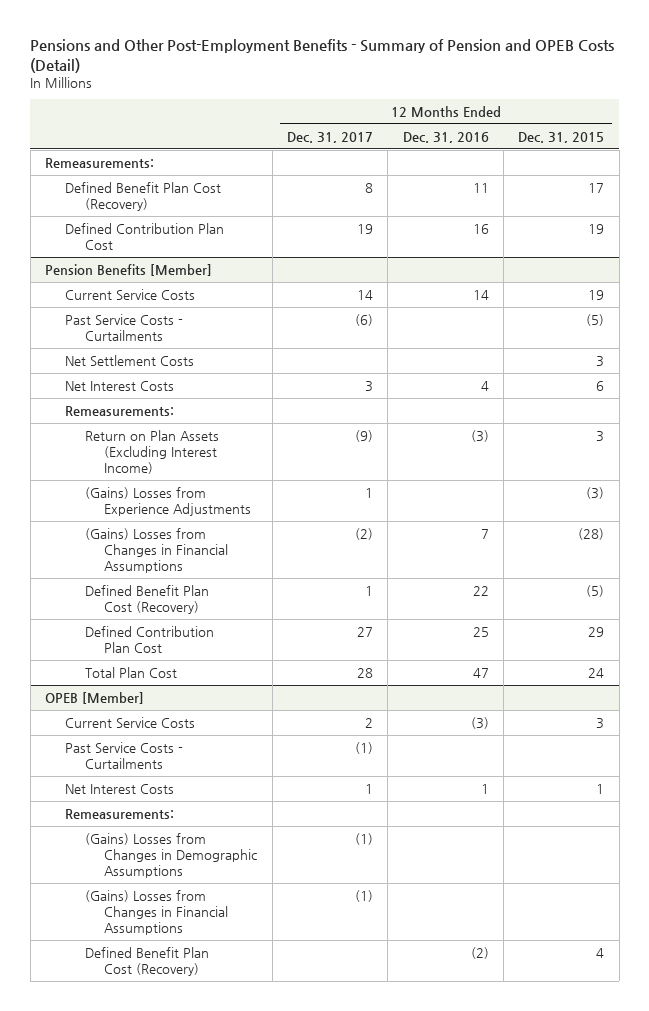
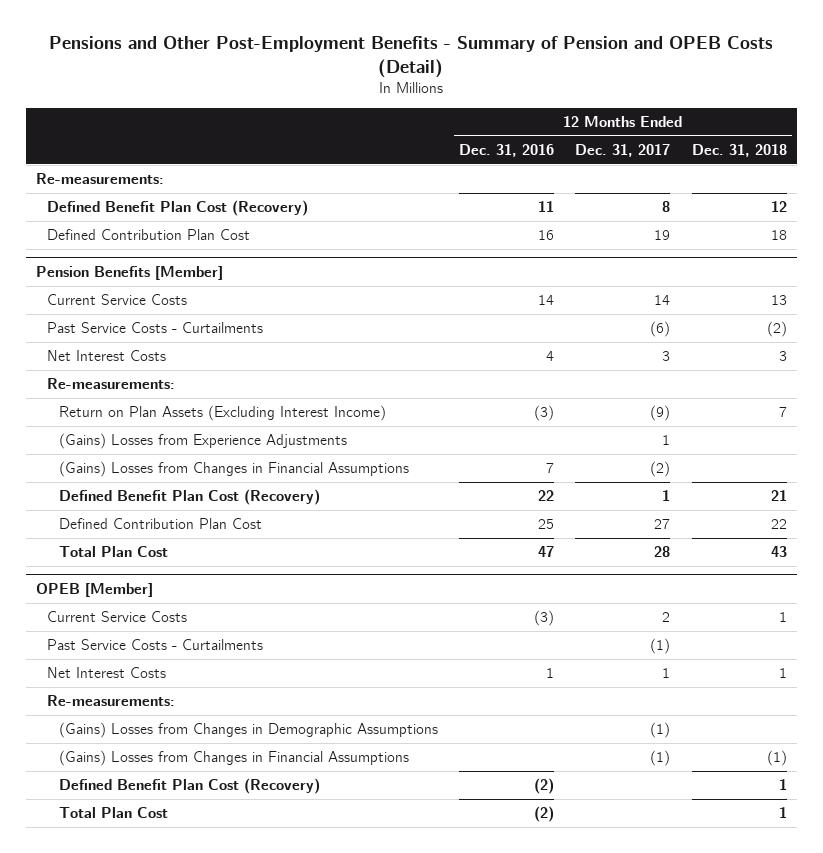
[518,131,605,143] Dec. 31, 2015 -> none
none -> [691,143,787,157] Dec. 31, 2018
[44,157,154,168] Remeasurements: -> [36,173,165,185] Re-measurements:
[64,354,194,366] Net Settlement Costs -> none
[64,405,174,416] Remeasurements: -> [47,378,176,390] Re-measurements:
[64,808,174,819] Remeasurements: -> [47,695,176,707] Re-measurements:
none -> [58,807,168,819] Total Plan Cost

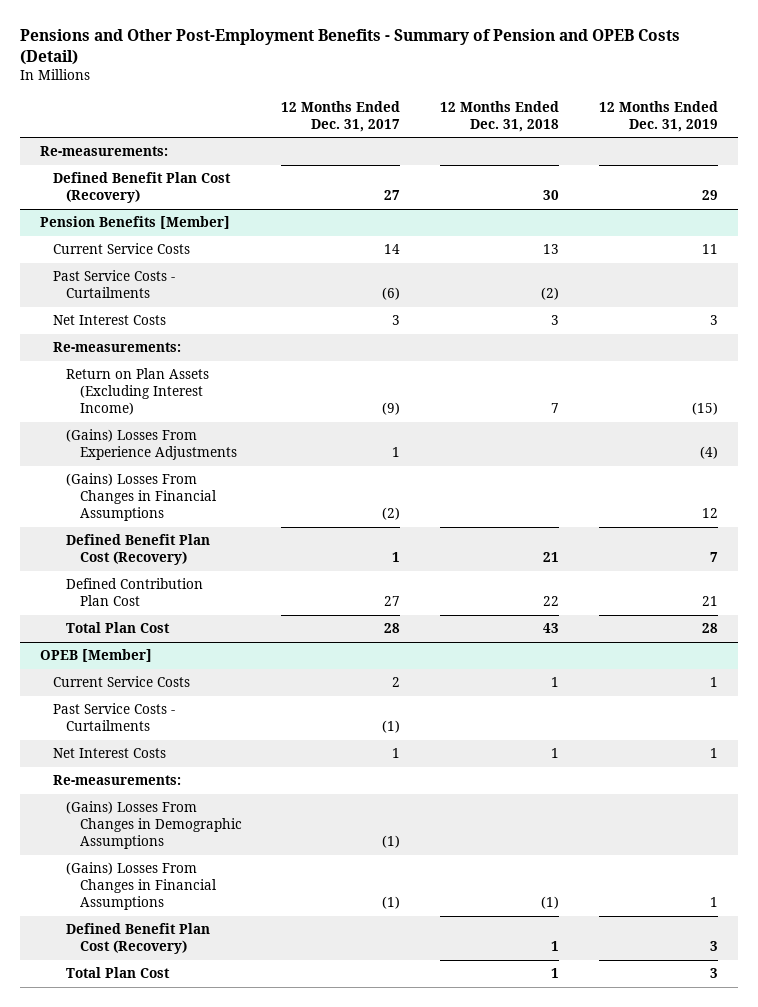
[458,143,554,157] Dec. 31, 2016 -> none
none -> [598,100,718,132] 12 Months Ended Dec. 31, 2019
[47,229,251,241] Defined Contribution Plan Cost -> none
[662,201,671,213] 8 -> [384,190,401,201] 27
[770,201,787,213] 12 -> [542,190,559,201] 30
[58,433,347,450] (Gains) Losses from Experience Adjustments -> [66,429,237,461] (Gains) Losses From Experience Adjustments
[58,461,409,478] (Gains) Losses from Changes in Financial Assumptions -> [66,473,217,522] (Gains) Losses From Changes in Financial Assumptions
[58,722,438,739] (Gains) Losses from Changes in Demographic Assumptions -> [66,801,242,850] (Gains) Losses From Changes in Demographic Assumptions
[58,750,409,767] (Gains) Losses from Changes in Financial Assumptions -> [66,862,217,911] (Gains) Losses From Changes in Financial Assumptions

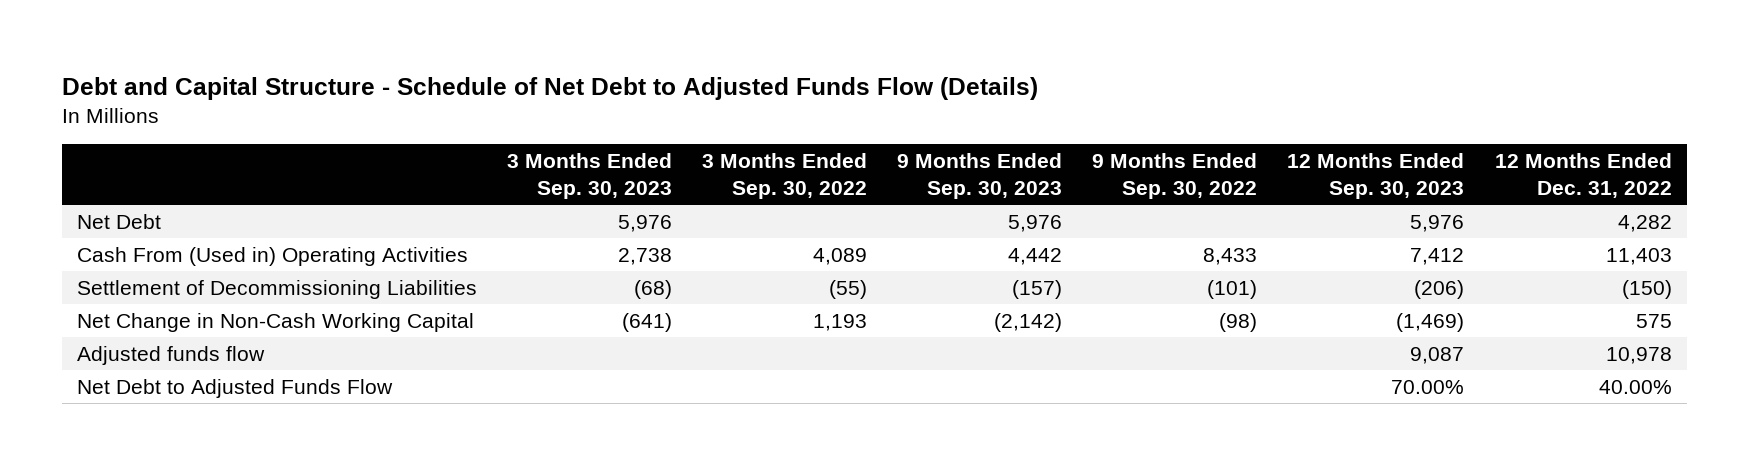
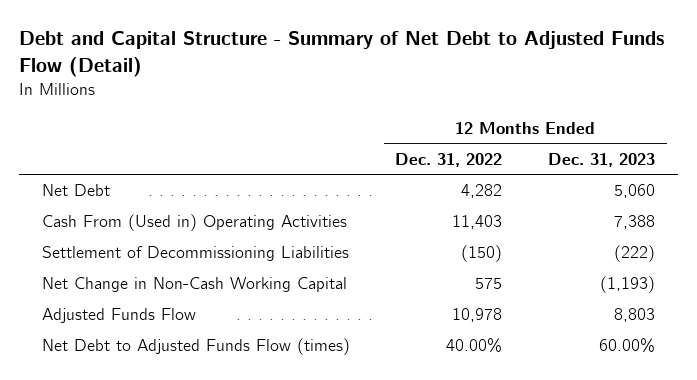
[61,76,1038,100] Debt and Capital Structure - Schedule of Net Debt to Adjusted Funds Flow (Details) -> [18,31,664,78] Debt and Capital Structure - Summary of Net Debt to Adjusted Funds Flow (Detail)
[506,153,672,200] 3 Months Ended Sep. 30, 2023 -> none
[701,153,867,200] 3 Months Ended Sep. 30, 2022 -> none
[897,153,1063,200] 9 Months Ended Sep. 30, 2023 -> none
[1092,153,1258,200] 9 Months Ended Sep. 30, 2022 -> none
[1287,153,1465,200] 12 Months Ended Sep. 30, 2023 -> none
none -> [548,152,656,167] Dec. 31, 2023
[76,345,265,365] Adjusted funds flow -> [41,308,196,324] Adjusted Funds Flow
[76,378,393,398] Net Debt to Adjusted Funds Flow -> [41,338,350,356] Net Debt to Adjusted Funds Flow (times)

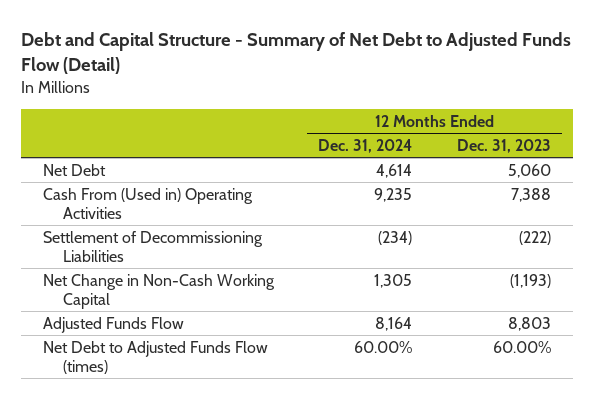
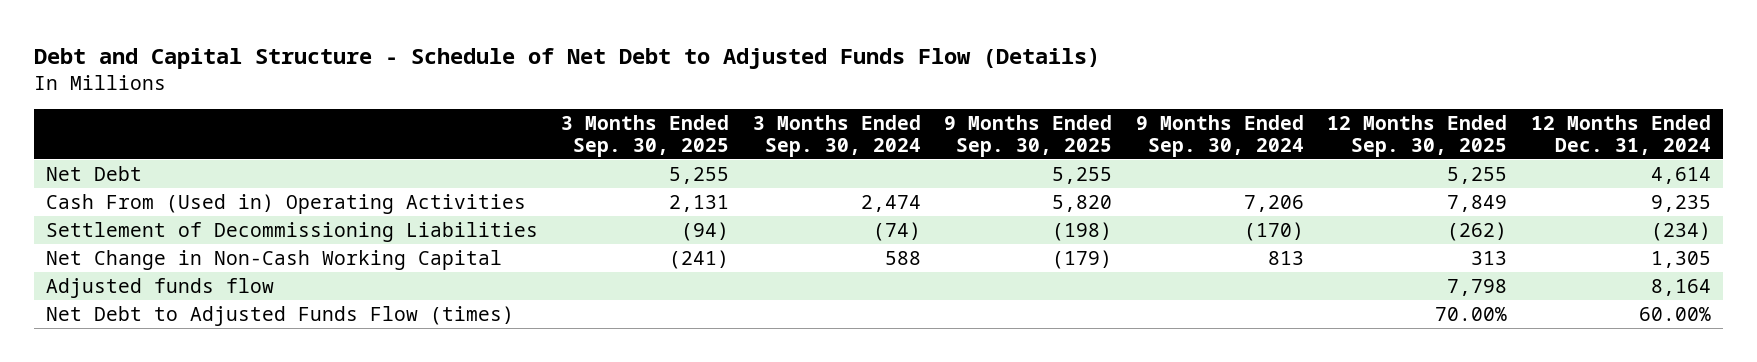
[20,31,571,74] Debt and Capital Structure - Summary of Net Debt to Adjusted Funds Flow (Detail) -> [33,47,1100,69] Debt and Capital Structure - Schedule of Net Debt to Adjusted Funds Flow (Details)
[456,138,551,153] Dec. 31, 2023 -> none
none -> [561,114,730,158] 3 Months Ended Sep. 30, 2025
none -> [752,114,921,158] 3 Months Ended Sep. 30, 2024
none -> [944,114,1113,158] 9 Months Ended Sep. 30, 2025
none -> [1135,114,1304,158] 9 Months Ended Sep. 30, 2024
none -> [1327,114,1508,158] 12 Months Ended Sep. 30, 2025
[42,316,184,333] Adjusted Funds Flow -> [45,277,274,298] Adjusted funds flow

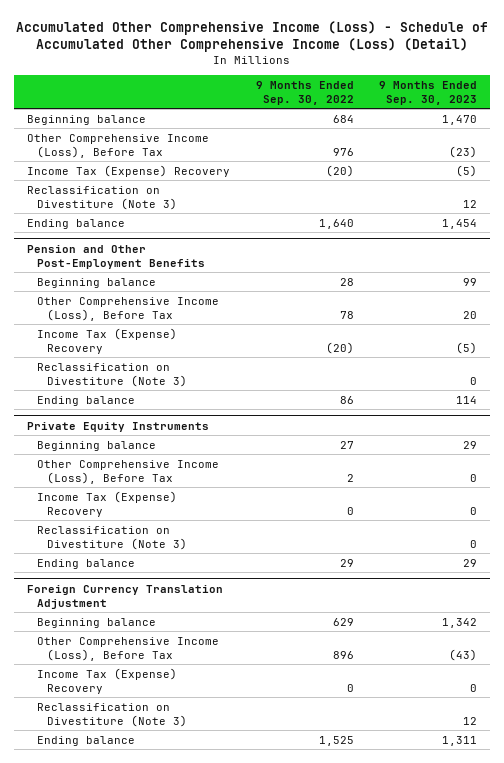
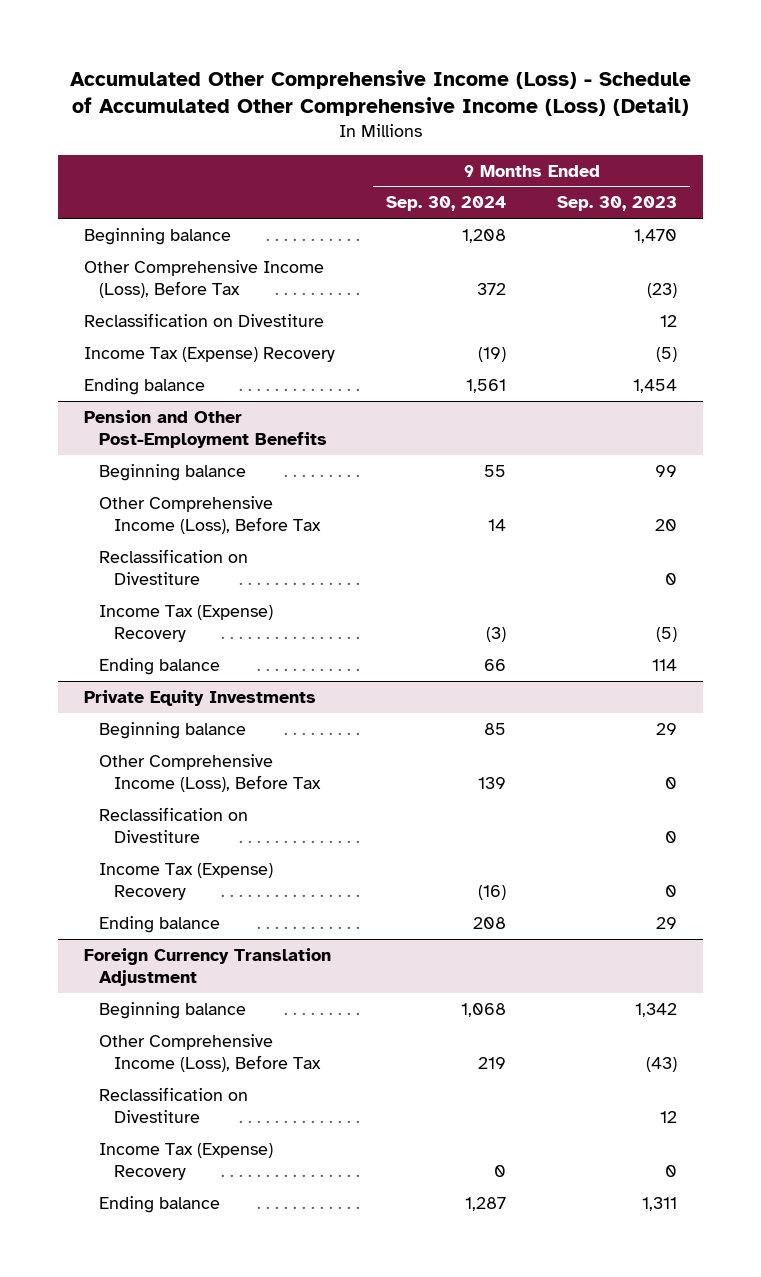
[255,80,354,105] 9 Months Ended Sep. 30, 2022 -> none
none -> [386,196,507,212] Sep. 30, 2024
none -> [83,312,324,327] Reclassification on Divestiture
[27,185,177,210] Reclassification on Divestiture (Note 3) -> none
none -> [98,548,248,586] Reclassification on Divestiture
[36,362,187,387] Reclassification on Divestiture (Note 3) -> none
[27,421,210,432] Private Equity Instruments -> [83,689,316,706] Private Equity Investments
none -> [98,806,248,844] Reclassification on Divestiture
[36,525,187,550] Reclassification on Divestiture (Note 3) -> none
none -> [98,1086,248,1124] Reclassification on Divestiture
[36,702,187,727] Reclassification on Divestiture (Note 3) -> none

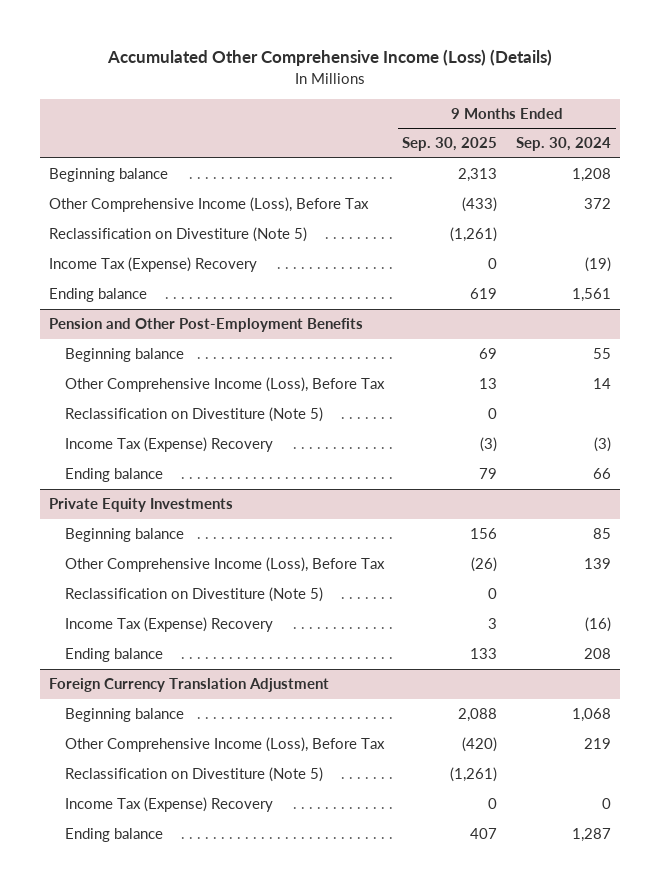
[69,69,691,117] Accumulated Other Comprehensive Income (Loss) - Schedule of Accumulated Other Comprehensive Income (Loss) (Detail) -> [107,49,553,67] Accumulated Other Comprehensive Income (Loss) (Details)
[557,196,678,212] Sep. 30, 2023 -> none
none -> [402,137,498,152] Sep. 30, 2025
[83,312,324,327] Reclassification on Divestiture -> [49,227,308,243] Reclassification on Divestiture (Note 5)
[98,548,248,586] Reclassification on Divestiture -> [64,407,323,423] Reclassification on Divestiture (Note 5)
[98,806,248,844] Reclassification on Divestiture -> [64,587,323,603] Reclassification on Divestiture (Note 5)
[98,1086,248,1124] Reclassification on Divestiture -> [64,767,323,783] Reclassification on Divestiture (Note 5)

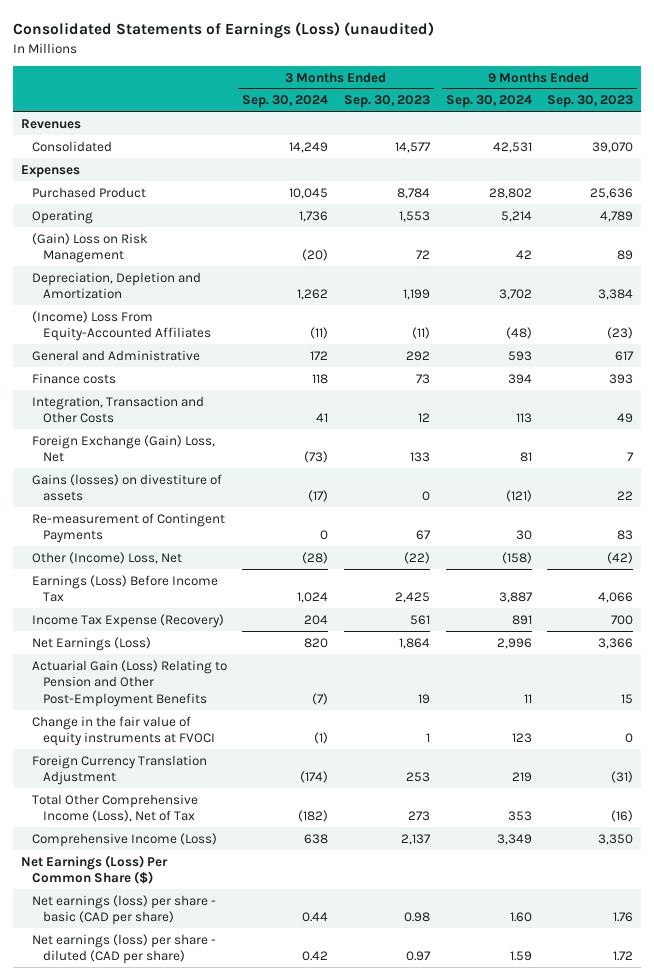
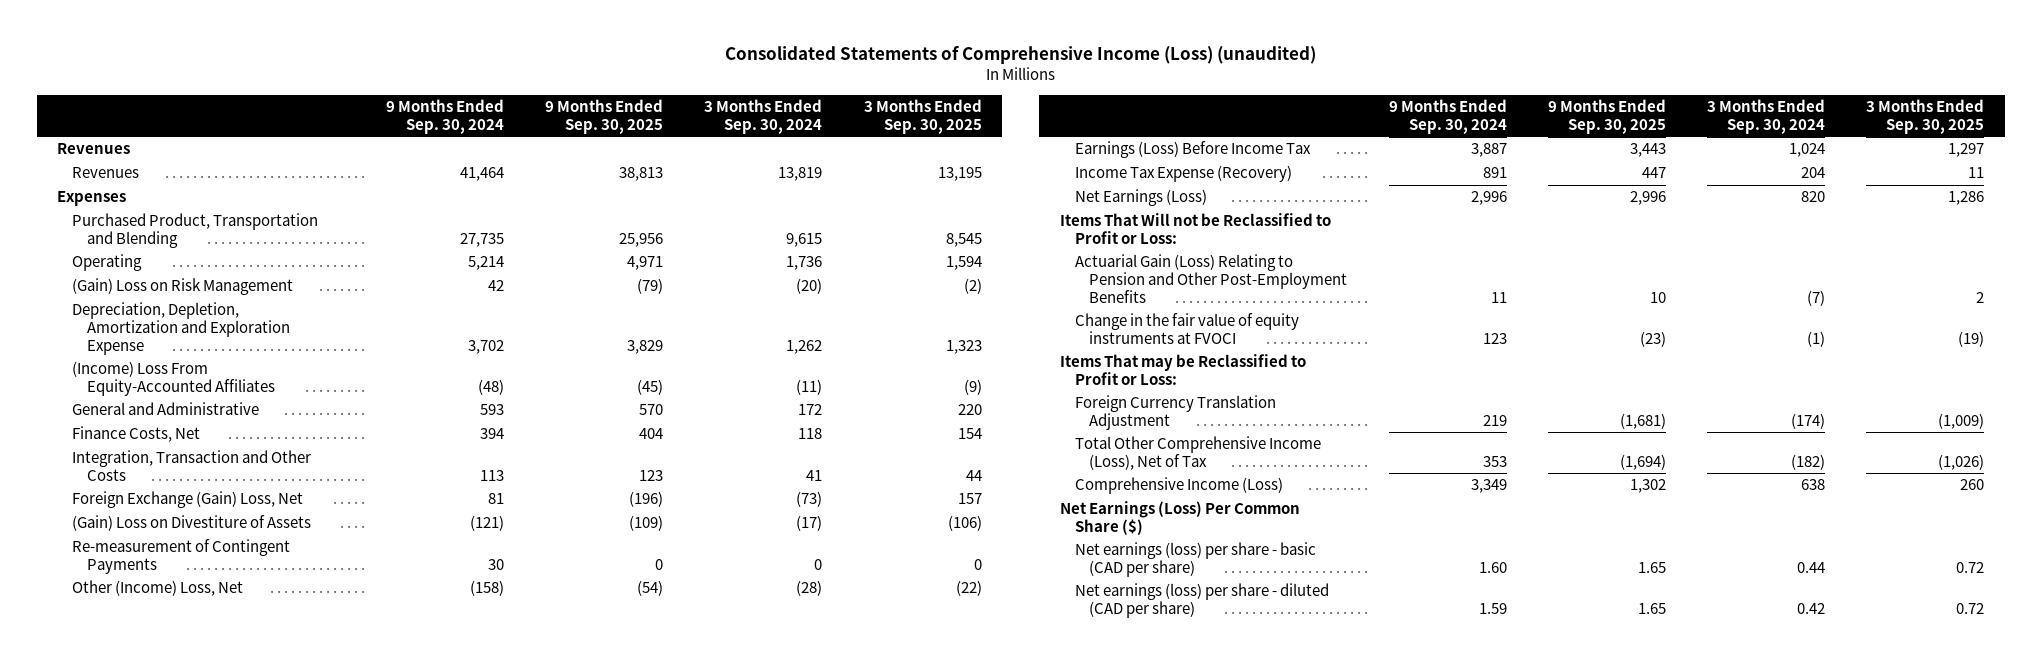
[13,22,435,39] Consolidated Statements of Earnings (Loss) (unaudited) -> [724,45,1316,64] Consolidated Statements of Comprehensive Income (Loss) (unaudited)
[343,95,430,109] Sep. 30, 2023 -> none
[547,95,634,109] Sep. 30, 2023 -> none
none -> [545,99,664,134] 9 Months Ended Sep. 30, 2025
none -> [863,99,982,134] 3 Months Ended Sep. 30, 2025
[31,140,112,152] Consolidated -> none
none -> [72,167,140,179] Revenues
[31,186,146,198] Purchased Product -> [72,213,319,249] Purchased Product, Transportation and Blending
[289,187,329,199] 10,045 -> [786,233,823,248] 9,615
[488,187,532,199] 28,802 -> [459,233,504,248] 27,735
[31,271,201,300] Depreciation, Depletion and Amortization -> [72,302,290,355] Depreciation, Depletion, Amortization and Exploration Expense
[31,372,116,384] Finance costs -> [72,426,201,443] Finance Costs, Net
[31,473,222,502] Gains (losses) on divestiture of assets -> [72,515,312,532] (Gain) Loss on Divestiture of Assets
none -> [1060,213,1332,245] Items That Will not be Reclassified to Profit or Loss:
none -> [1060,354,1307,386] Items That may be Reclassified to Profit or Loss:

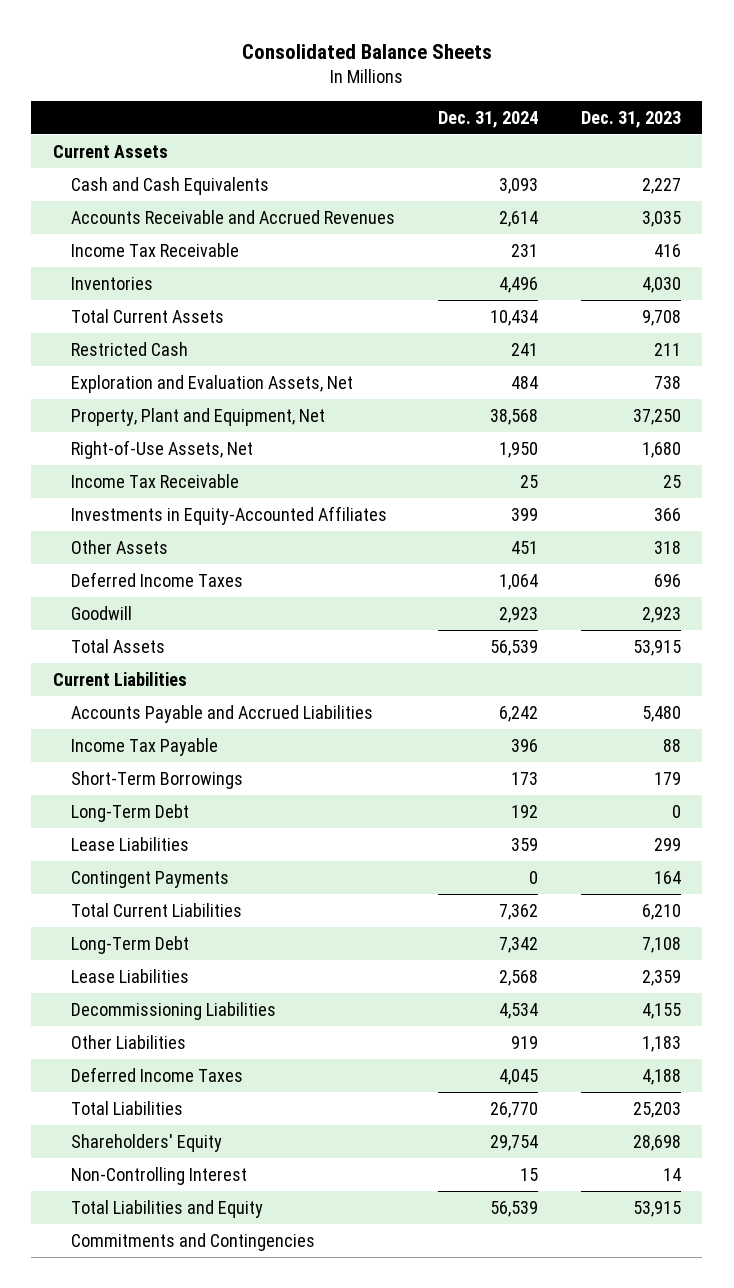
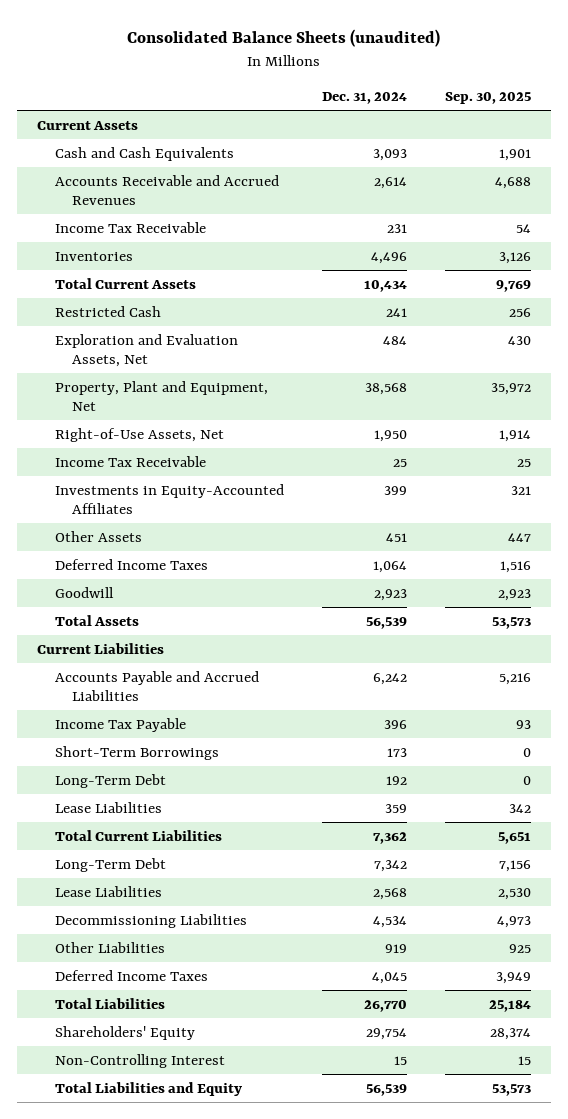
[241,44,492,60] Consolidated Balance Sheets -> [127,29,441,48] Consolidated Balance Sheets (unaudited)
[580,111,681,129] Dec. 31, 2023 -> none
none -> [445,92,532,105] Sep. 30, 2025
[71,870,230,888] Contingent Payments -> none
[71,1232,316,1251] Commitments and Contingencies -> none

